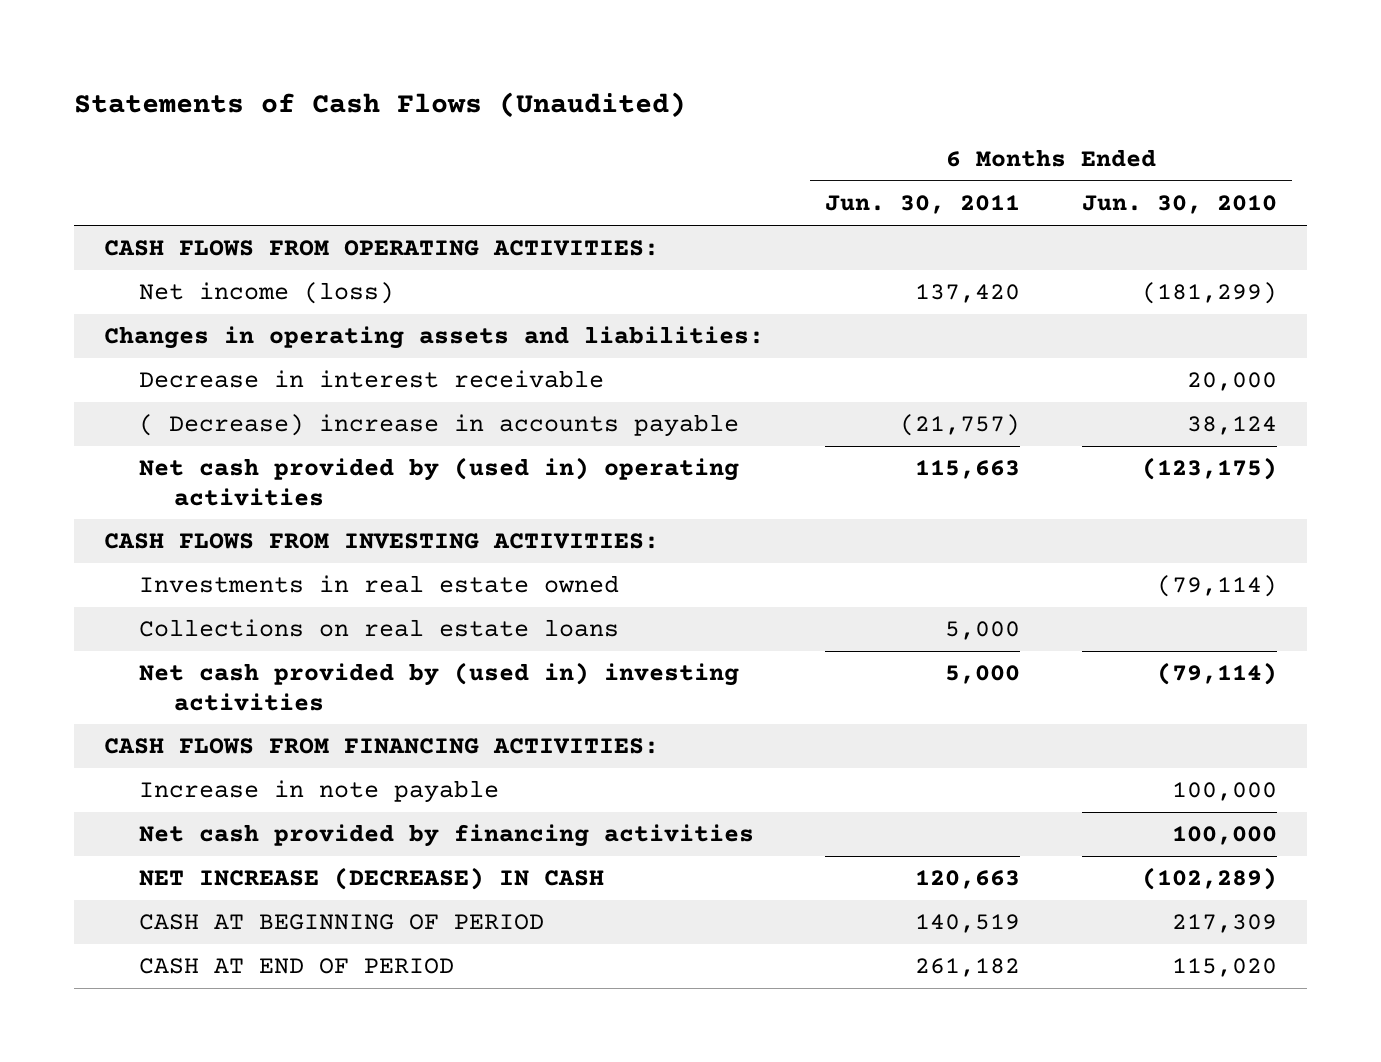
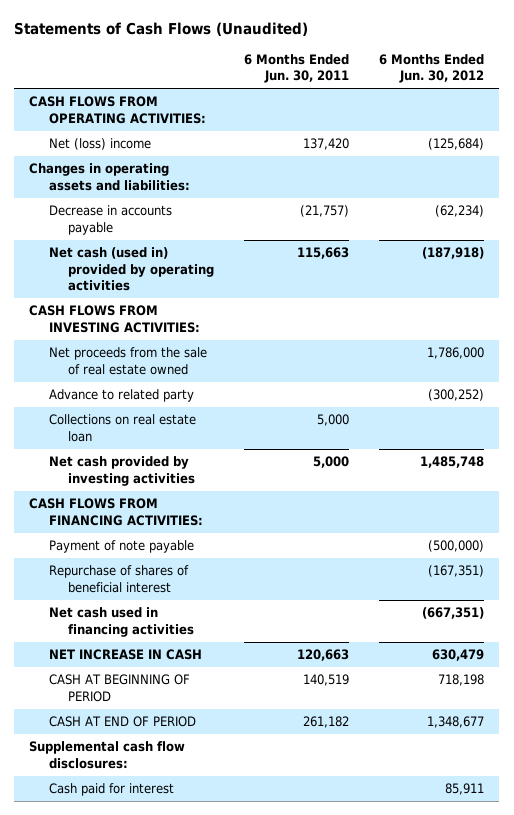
[1081,195,1277,215] Jun. 30, 2010 -> none
none -> [379,53,485,84] 6 Months Ended Jun. 30, 2012
[138,282,394,305] Net income (loss) -> [48,138,151,151] Net (loss) income
[138,370,604,389] Decrease in interest receivable -> none
[138,414,739,438] ( Decrease) increase in accounts payable -> [48,205,172,235] Decrease in accounts payable
[138,457,739,506] Net cash provided by (used in) operating activities -> [48,247,215,291] Net cash (used in) provided by operating activities
[138,575,619,594] Investments in real estate owned -> [48,347,207,375] Net proceeds from the sale of real estate owned
none -> [48,389,194,403] Advance to related party
[138,619,619,638] Collections on real estate loans -> [48,414,196,442] Collections on real estate loan
[138,662,739,711] Net cash provided by (used in) investing activities -> [48,456,196,486] Net cash provided by investing activities
[138,780,499,804] Increase in note payable -> [48,540,194,554] Payment of note payable
none -> [48,565,189,593] Repurchase of shares of beneficial interest
[138,824,754,848] Net cash provided by financing activities -> [48,607,195,637] Net cash used in financing activities
[138,867,604,891] NET INCREASE (DECREASE) IN CASH -> [48,649,202,661] NET INCREASE IN CASH
none -> [29,741,186,769] Supplemental cash flow disclosures:
none -> [48,783,174,797] Cash paid for interest

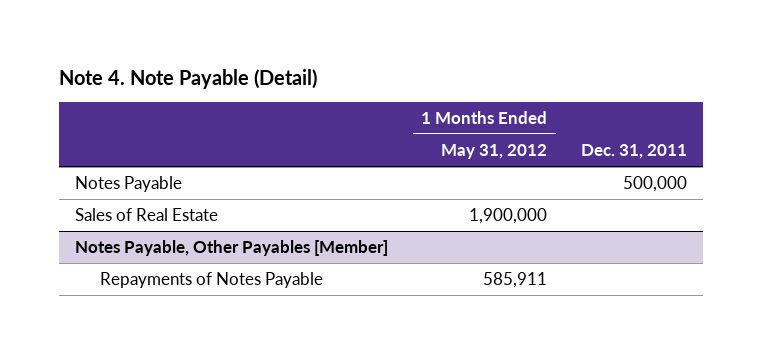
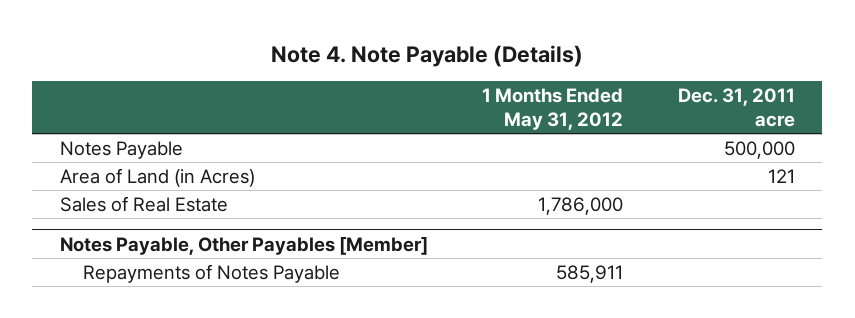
[58,68,317,89] Note 4. Note Payable (Detail) -> [271,45,584,68] Note 4. Note Payable (Details)
[580,144,687,160] Dec. 31, 2011 -> none
none -> [678,88,796,128] Dec. 31, 2011 acre
none -> [59,167,255,187] Area of Land (in Acres)
[469,208,548,225] 1,900,000 -> [538,196,624,215] 1,786,000

